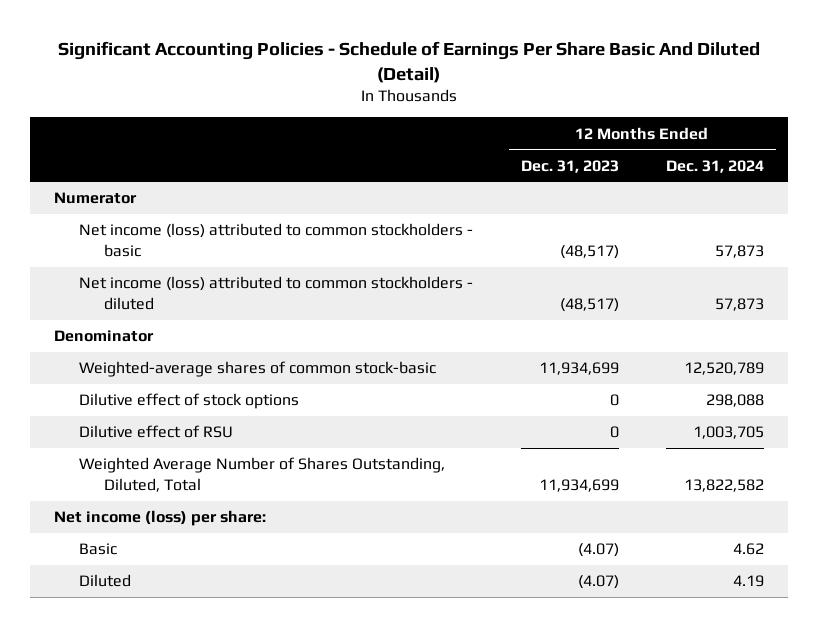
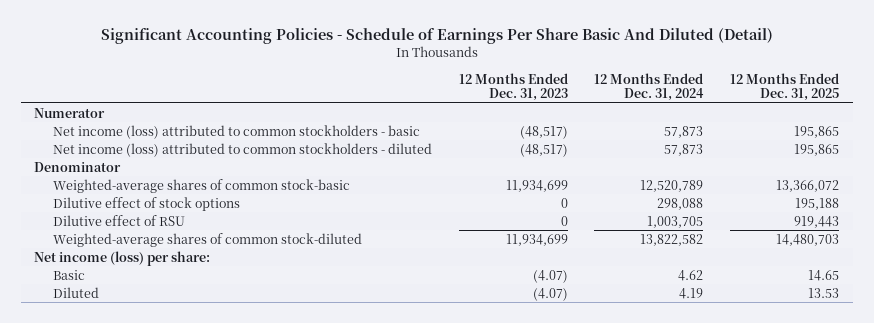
none -> [730,72,840,102] 12 Months Ended Dec. 31, 2025
[79,457,446,492] Weighted Average Number of Shares Outstanding, Diluted, Total -> [52,232,362,247] Weighted-average shares of common stock-diluted

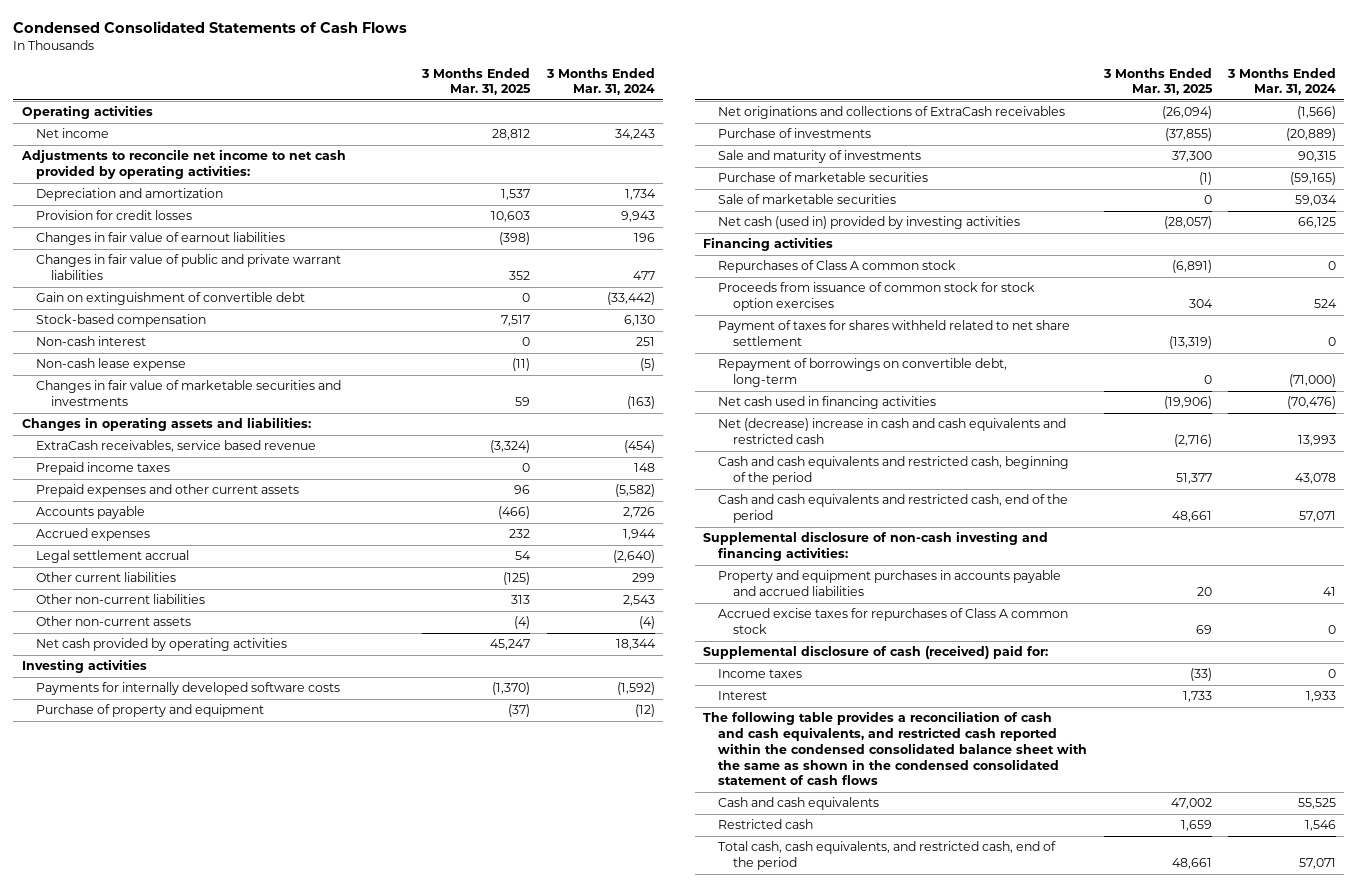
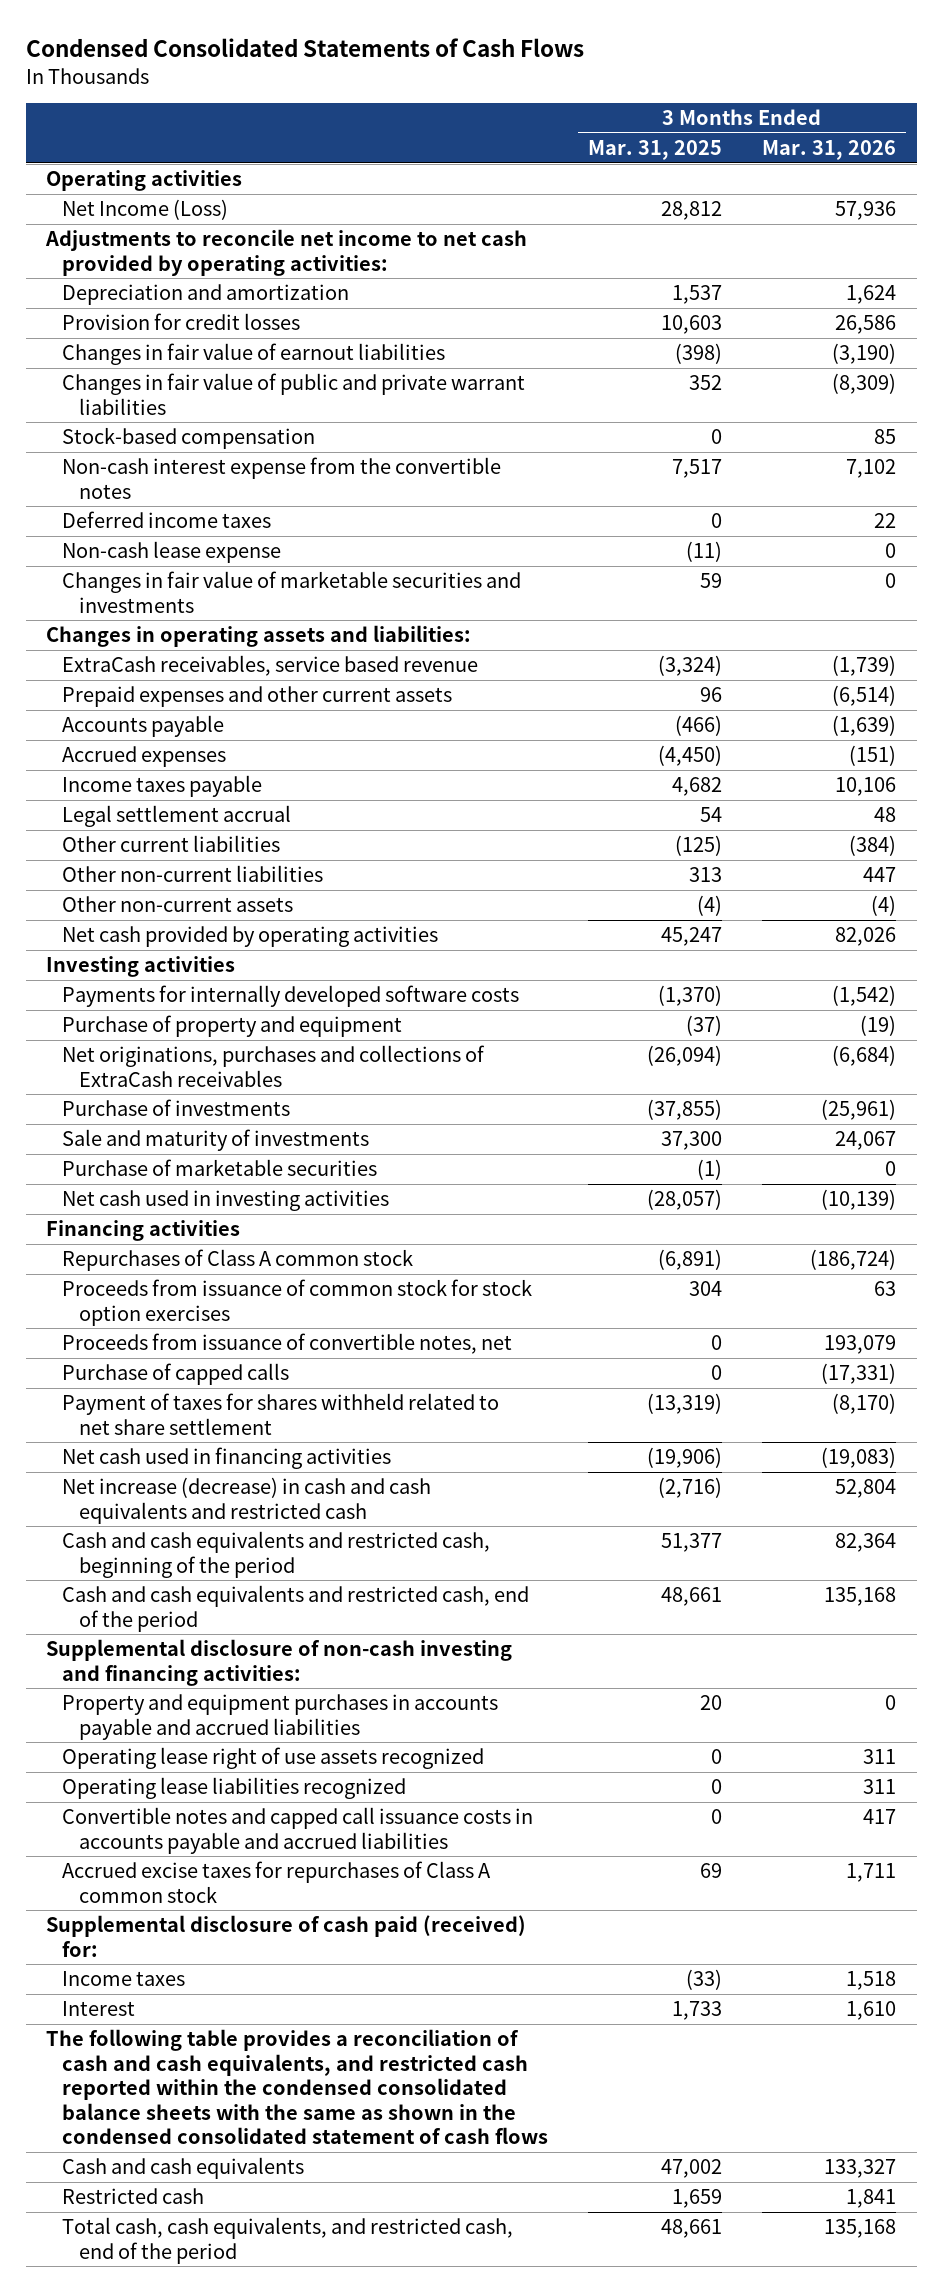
[545,67,655,96] 3 Months Ended Mar. 31, 2024 -> none
none -> [762,139,897,160] Mar. 31, 2026
[36,128,110,139] Net income -> [62,199,229,221] Net Income (Loss)
[36,292,306,306] Gain on extinguishment of convertible debt -> none
[36,336,147,347] Non-cash interest -> none
[501,315,531,327] 7,517 -> [711,429,723,445] 0
none -> [62,457,502,499] Non-cash interest expense from the convertible notes
none -> [62,511,272,529] Deferred income taxes
[36,462,171,476] Prepaid income taxes -> none
[509,529,531,539] 232 -> [658,745,723,767] (4,450)
none -> [62,775,263,798] Income taxes payable
[717,106,1065,120] Net originations and collections of ExtraCash receivables -> [62,1045,486,1087] Net originations, purchases and collections of ExtraCash receivables
[717,194,896,205] Sale of marketable securities -> none
[717,216,1020,230] Net cash (used in) provided by investing activities -> [62,1190,390,1212] Net cash used in investing activities
none -> [62,1333,513,1355] Proceeds from issuance of convertible notes, net
none -> [62,1363,290,1386] Purchase of capped calls
[717,358,1007,388] Repayment of borrowings on convertible debt, long-term -> none
[717,418,1066,445] Net (decrease) increase in cash and cash equivalents and restricted cash -> [62,1477,432,1524] Net increase (decrease) in cash and cash equivalents and restricted cash
none -> [62,1747,485,1770] Operating lease right of use assets recognized
none -> [62,1777,407,1800] Operating lease liabilities recognized
none -> [62,1807,534,1854] Convertible notes and capped call issuance costs in accounts payable and accrued liabilities
[702,645,1048,660] Supplemental disclosure of cash (received) paid for: -> [46,1915,527,1957] Supplemental disclosure of cash paid (received) for:
[702,711,1087,786] The following table provides a reconciliation of cash and cash equivalents, and restricted cash reported within the condensed consolidated balance sheet with the same as shown in the condensed consolidated statement of cash flows -> [46,2029,549,2145] The following table provides a reconciliation of cash and cash equivalents, and restricted cash reported within the condensed consolidated balance sheets with the same as shown in the condensed consolidated statement of cash flows

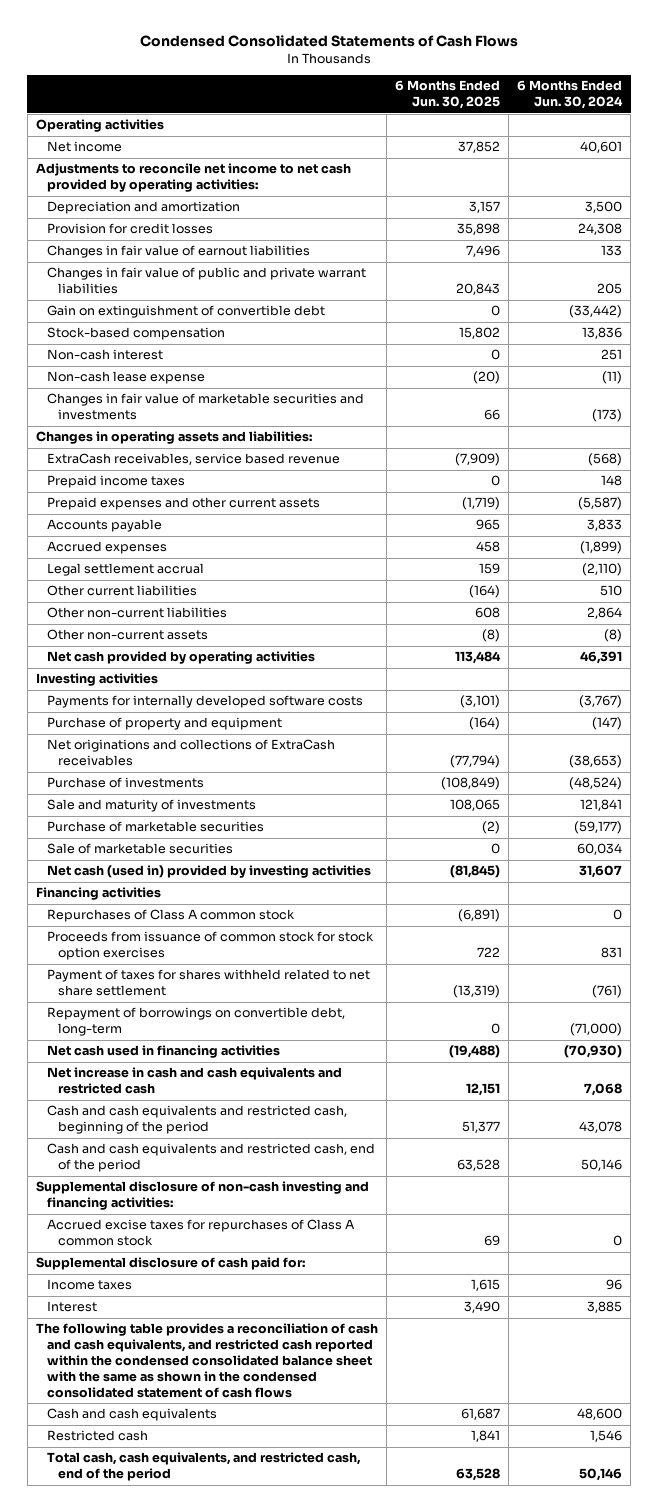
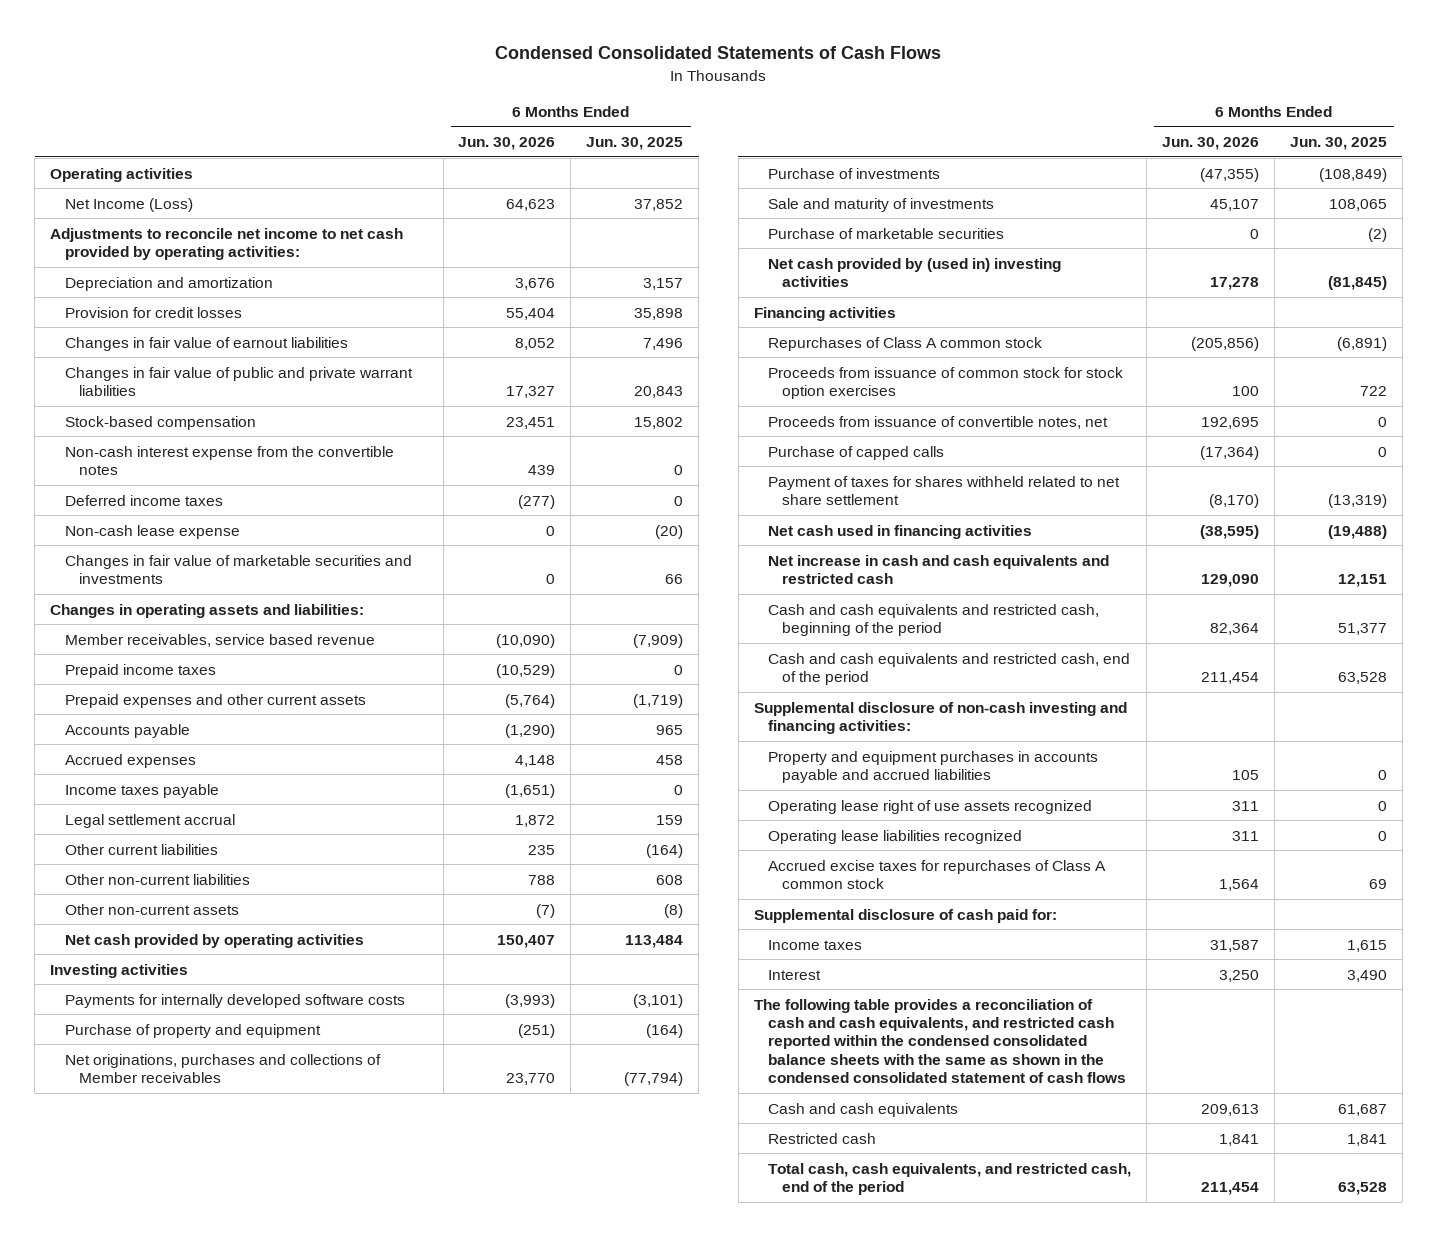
[516,80,623,110] 6 Months Ended Jun. 30, 2024 -> none
none -> [458,137,556,151] Jun. 30, 2026
[46,141,122,153] Net income -> [64,197,193,212] Net Income (Loss)
[46,305,325,319] Gain on extinguishment of convertible debt -> none
[46,349,163,361] Non-cash interest -> none
none -> [64,445,394,475] Non-cash interest expense from the convertible notes
none -> [64,494,223,506] Deferred income taxes
[46,453,340,466] ExtraCash receivables, service based revenue -> [64,633,375,647] Member receivables, service based revenue
none -> [64,783,219,798] Income taxes payable
[46,739,335,767] Net originations and collections of ExtraCash receivables -> [64,1053,381,1083] Net originations, purchases and collections of Member receivables
[46,843,233,855] Sale of marketable securities -> none
[46,865,371,879] Net cash (used in) provided by investing activities -> [767,257,1061,287] Net cash provided by (used in) investing activities
none -> [767,415,1108,429] Proceeds from issuance of convertible notes, net
none -> [767,445,944,460] Purchase of capped calls
[46,1007,345,1037] Repayment of borrowings on convertible debt, long-term -> none
none -> [767,750,1098,783] Property and equipment purchases in accounts payable and accrued liabilities
none -> [767,799,1092,814] Operating lease right of use assets recognized
none -> [767,829,1022,844] Operating lease liabilities recognized
[35,1323,378,1398] The following table provides a reconciliation of cash and cash equivalents, and restricted cash reported within the condensed consolidated balance sheet with the same as shown in the condensed consolidated statement of cash flows -> [753,998,1126,1083] The following table provides a reconciliation of cash and cash equivalents, and restricted cash reported within the condensed consolidated balance sheets with the same as shown in the condensed consolidated statement of cash flows

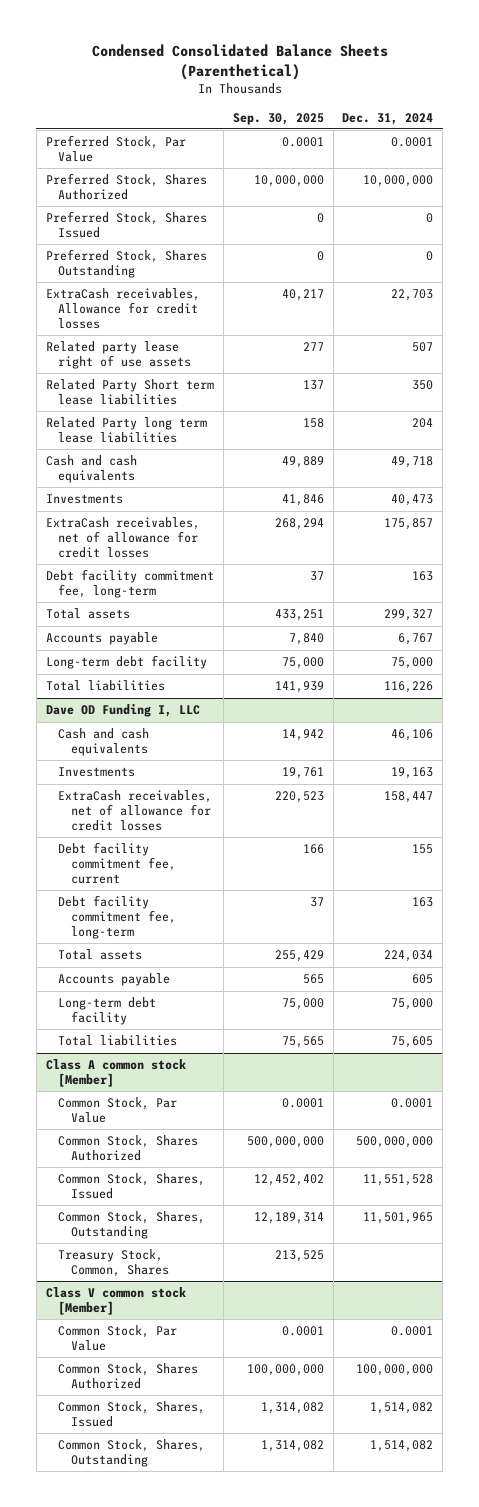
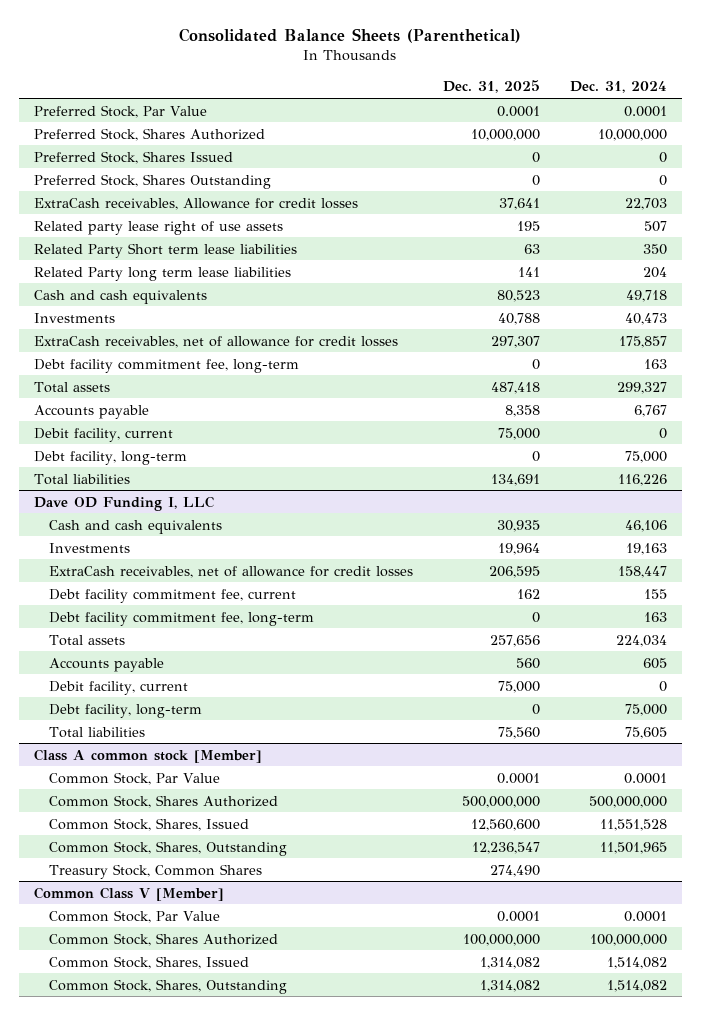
[91,44,388,80] Condensed Consolidated Balance Sheets (Parenthetical) -> [179,27,522,43] Consolidated Balance Sheets (Parenthetical)
[232,112,324,125] Sep. 30, 2025 -> none
none -> [442,80,540,94] Dec. 31, 2025
none -> [33,427,173,442] Debit facility, current
[45,655,207,670] Long-term debt facility -> [33,450,187,465] Debt facility, long-term
none -> [48,680,188,695] Debit facility, current
[58,997,157,1025] Long-term debt facility -> [48,703,202,718] Debt facility, long-term
[58,1249,170,1277] Treasury Stock, Common, Shares -> [48,863,262,879] Treasury Stock, Common Shares
[45,1287,186,1315] Class V common stock [Member] -> [33,886,224,901] Common Class V [Member]

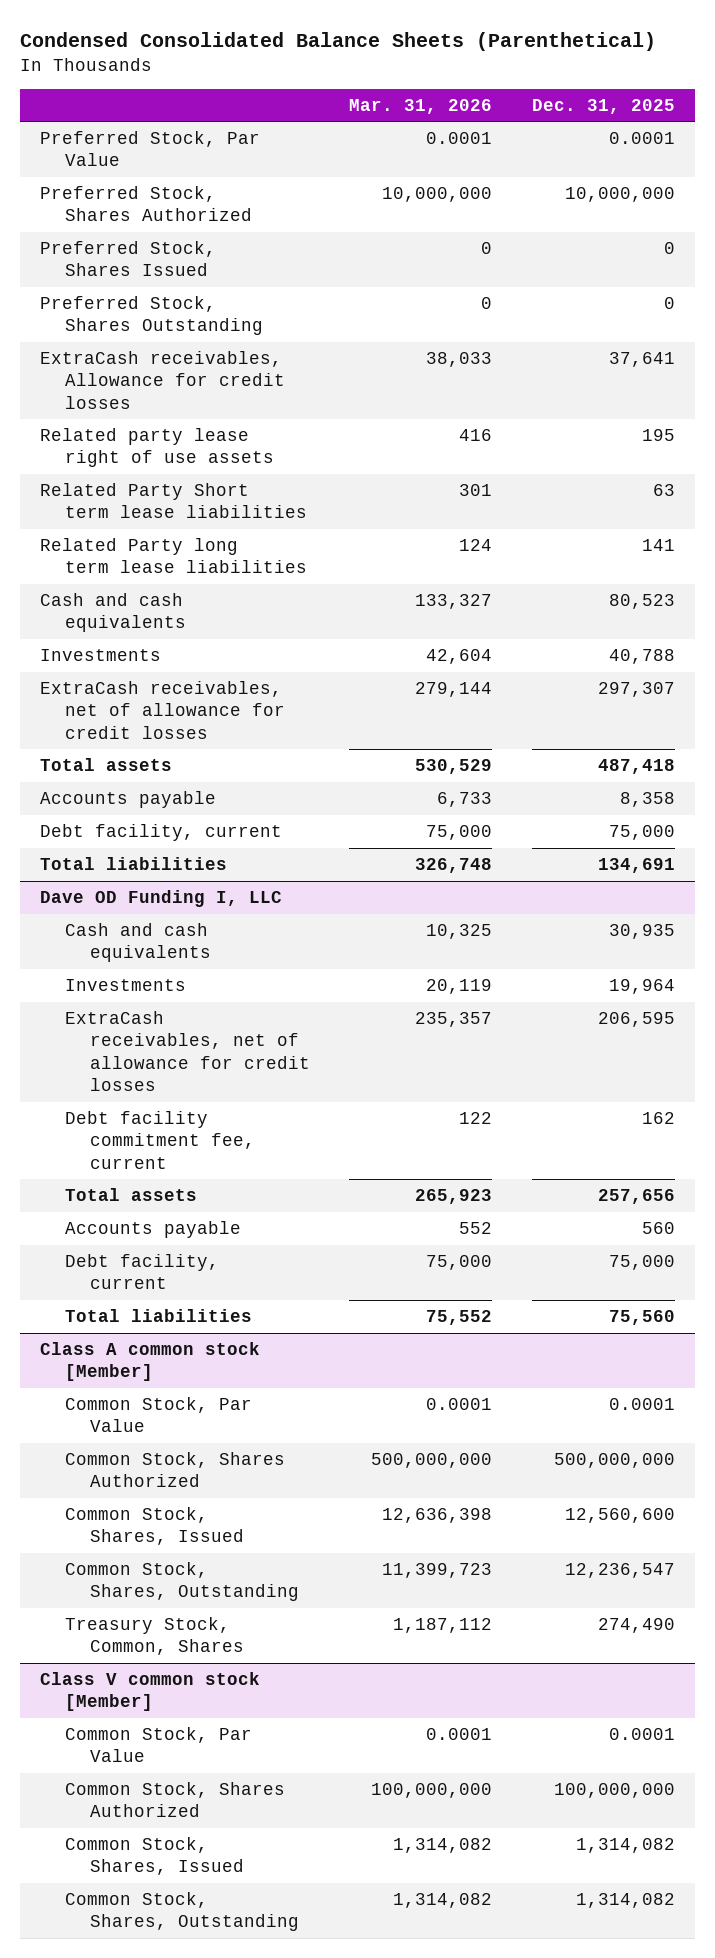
[179,27,522,43] Consolidated Balance Sheets (Parenthetical) -> [20,32,657,52] Condensed Consolidated Balance Sheets (Parenthetical)
[570,81,668,94] Dec. 31, 2024 -> none
none -> [349,98,493,114] Mar. 31, 2026
[33,358,299,373] Debt facility commitment fee, long-term -> none
[33,450,187,465] Debt facility, long-term -> none
[33,427,173,442] Debit facility, current -> [39,824,282,842] Debt facility, current
[48,611,314,626] Debt facility commitment fee, long-term -> none
[48,703,202,718] Debt facility, long-term -> none
[48,680,188,695] Debit facility, current -> [64,1254,219,1290] Debt facility, current
[48,863,262,879] Treasury Stock, Common Shares -> [64,1617,244,1656] Treasury Stock, Common, Shares
[33,886,224,901] Common Class V [Member] -> [39,1672,260,1712] Class V common stock [Member]

